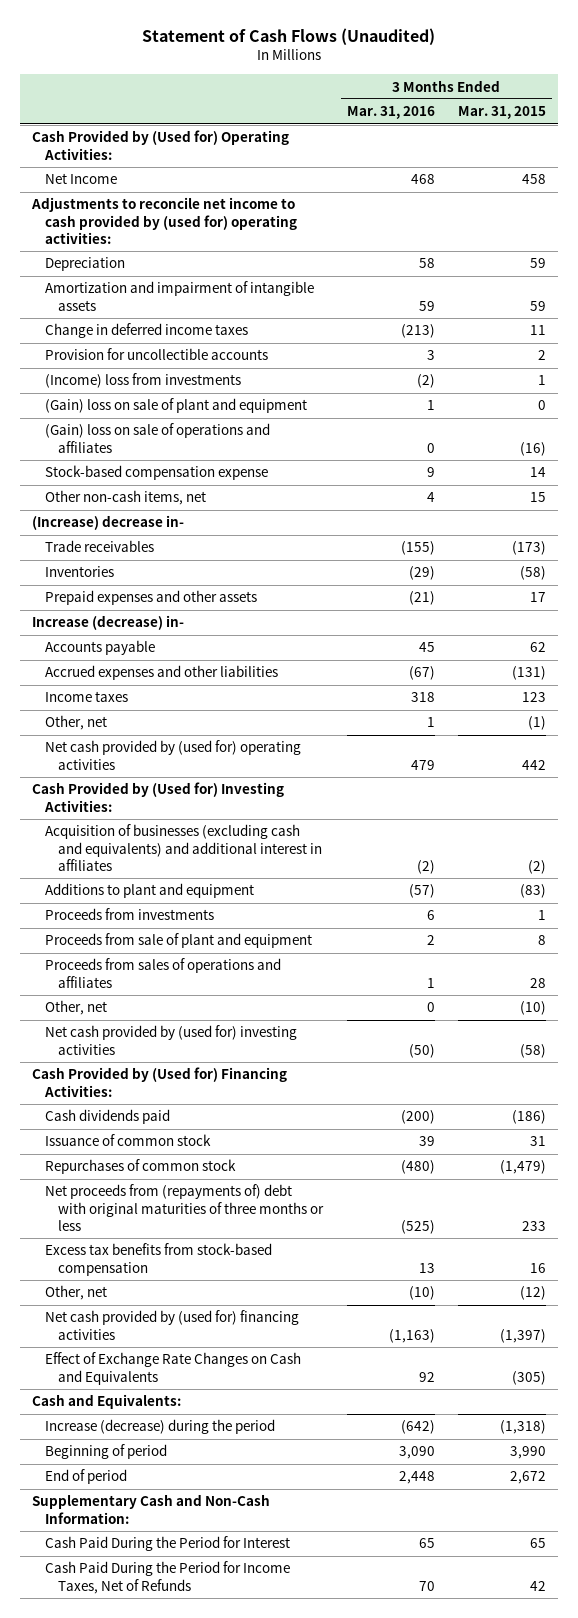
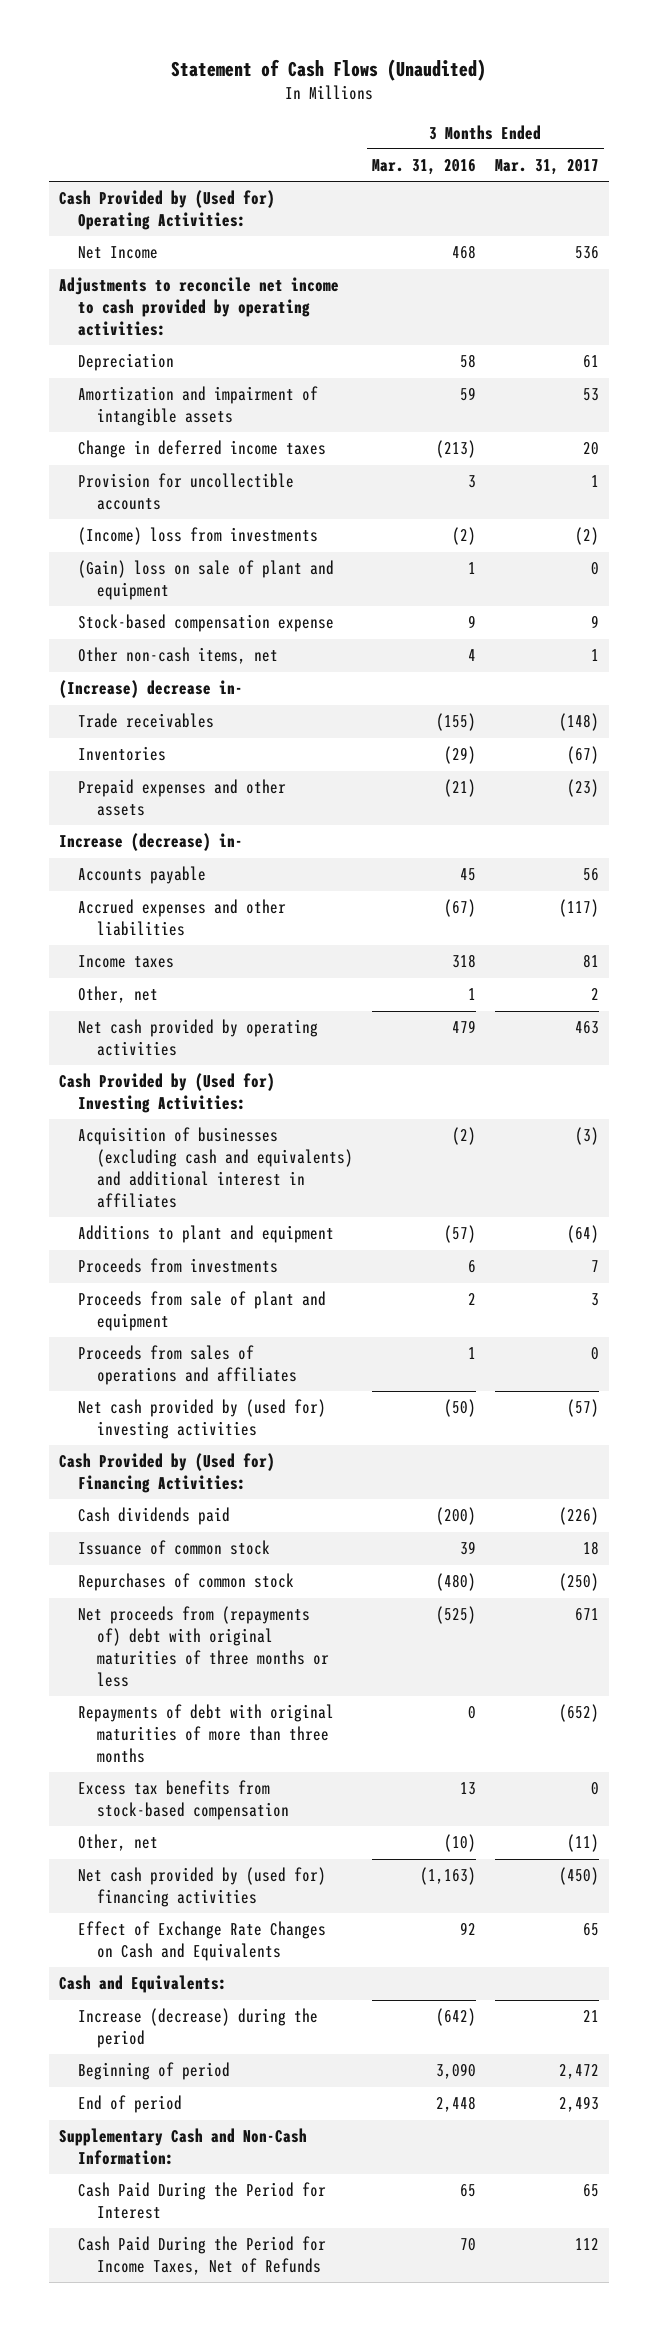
[458,106,547,120] Mar. 31, 2015 -> none
none -> [495,159,600,176] Mar. 31, 2017
[31,197,298,244] Adjustments to reconcile net income to cash provided by (used for) operating activities: -> [58,277,339,337] Adjustments to reconcile net income to cash provided by operating activities:
[45,423,271,453] (Gain) loss on sale of operations and affiliates -> none
[45,740,302,770] Net cash provided by (used for) operating activities -> [77,1019,318,1057] Net cash provided by operating activities
[45,1000,108,1016] Other, net -> none
none -> [77,1704,334,1764] Repayments of debt with original maturities of more than three months

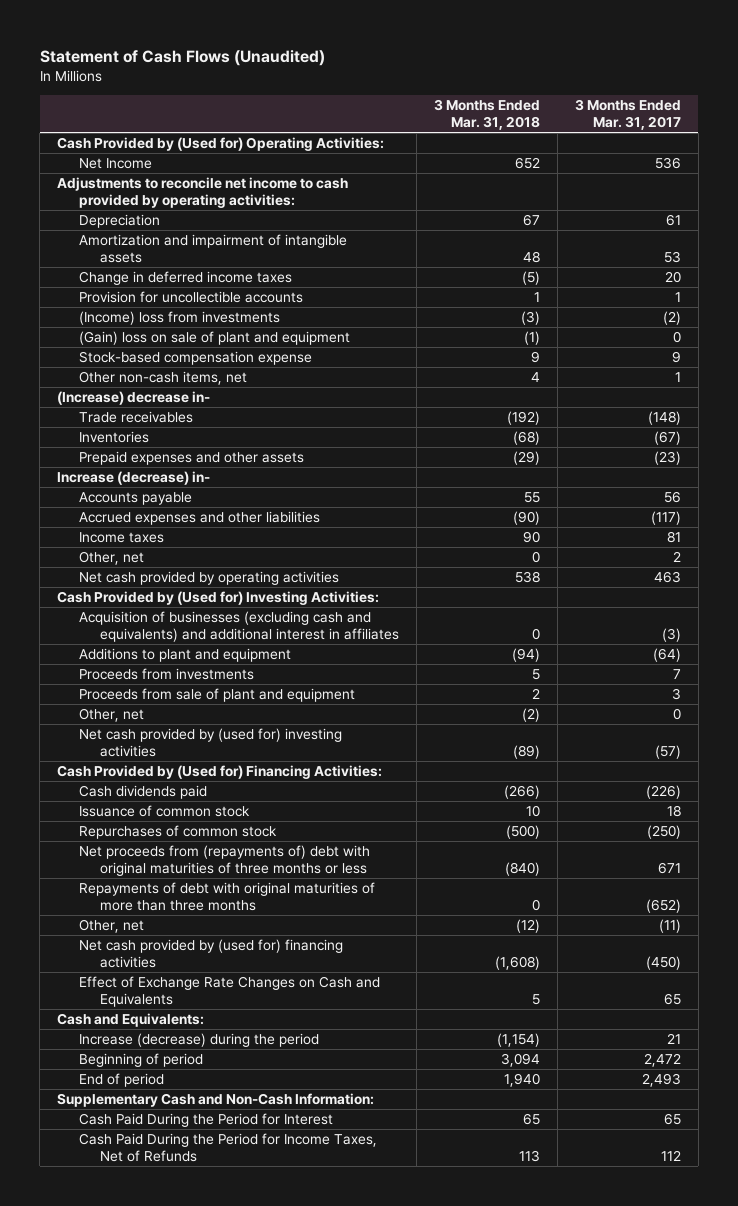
[371,159,476,176] Mar. 31, 2016 -> none
none -> [433,98,540,130] 3 Months Ended Mar. 31, 2018
[77,1345,297,1386] Proceeds from sales of operations and affiliates -> none
none -> [78,708,144,723] Other, net
[77,1780,289,1821] Excess tax benefits from stock-based compensation -> none

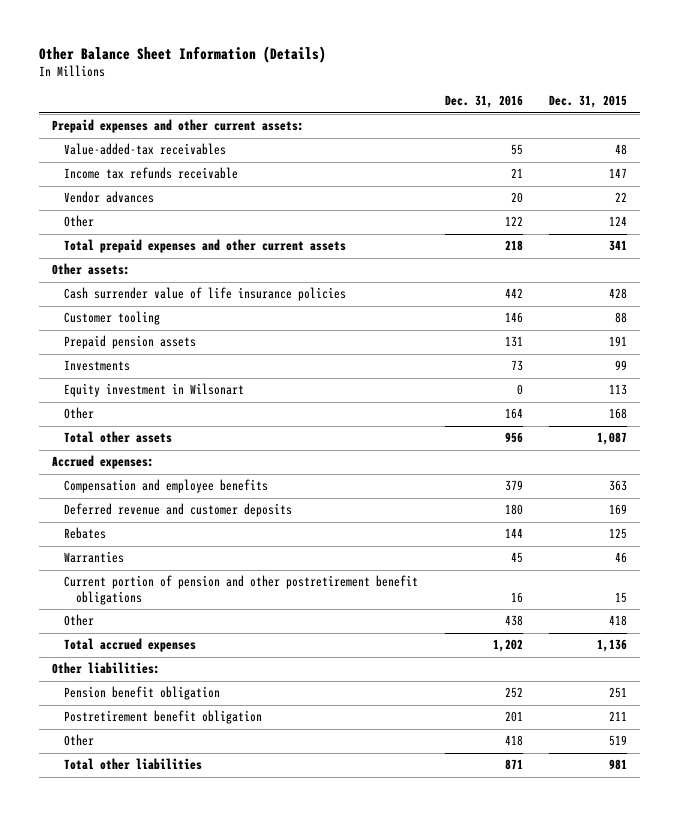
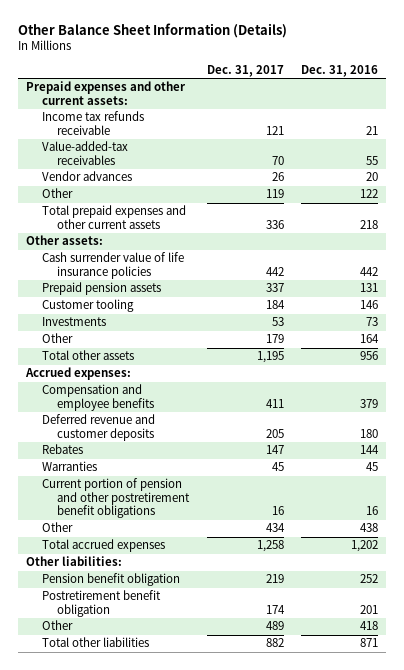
[549,95,628,109] Dec. 31, 2015 -> none
none -> [206,65,284,78] Dec. 31, 2017
[63,143,226,156] Value-added-tax receivables -> [41,141,128,165] Value-added-tax receivables
[63,311,160,326] Customer tooling -> [41,299,134,313] Customer tooling
[63,383,244,398] Equity investment in Wilsonart -> none

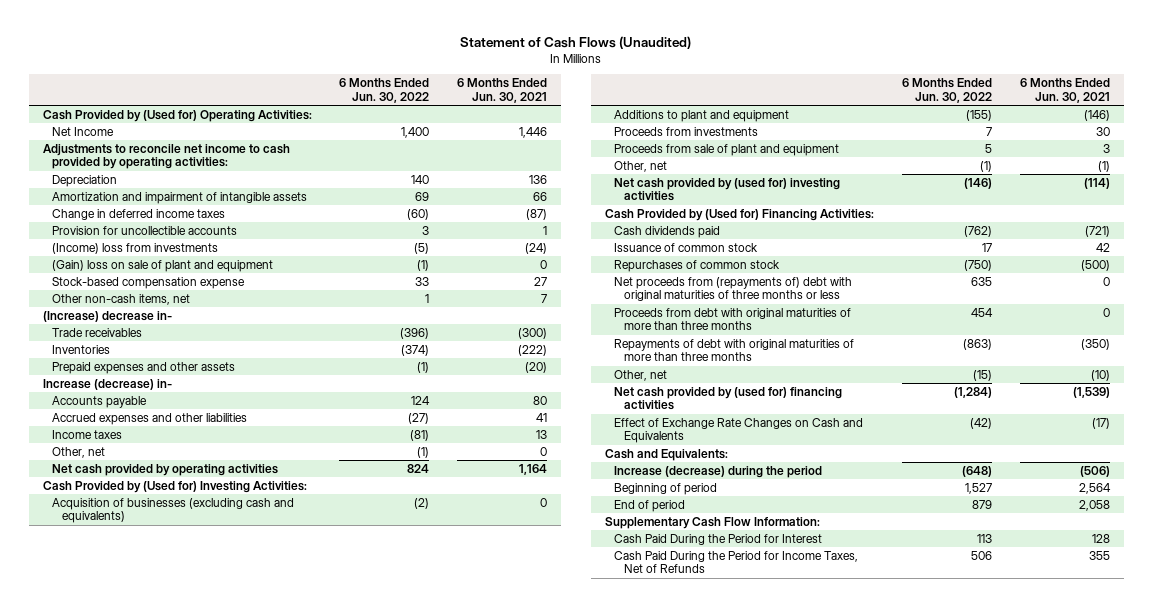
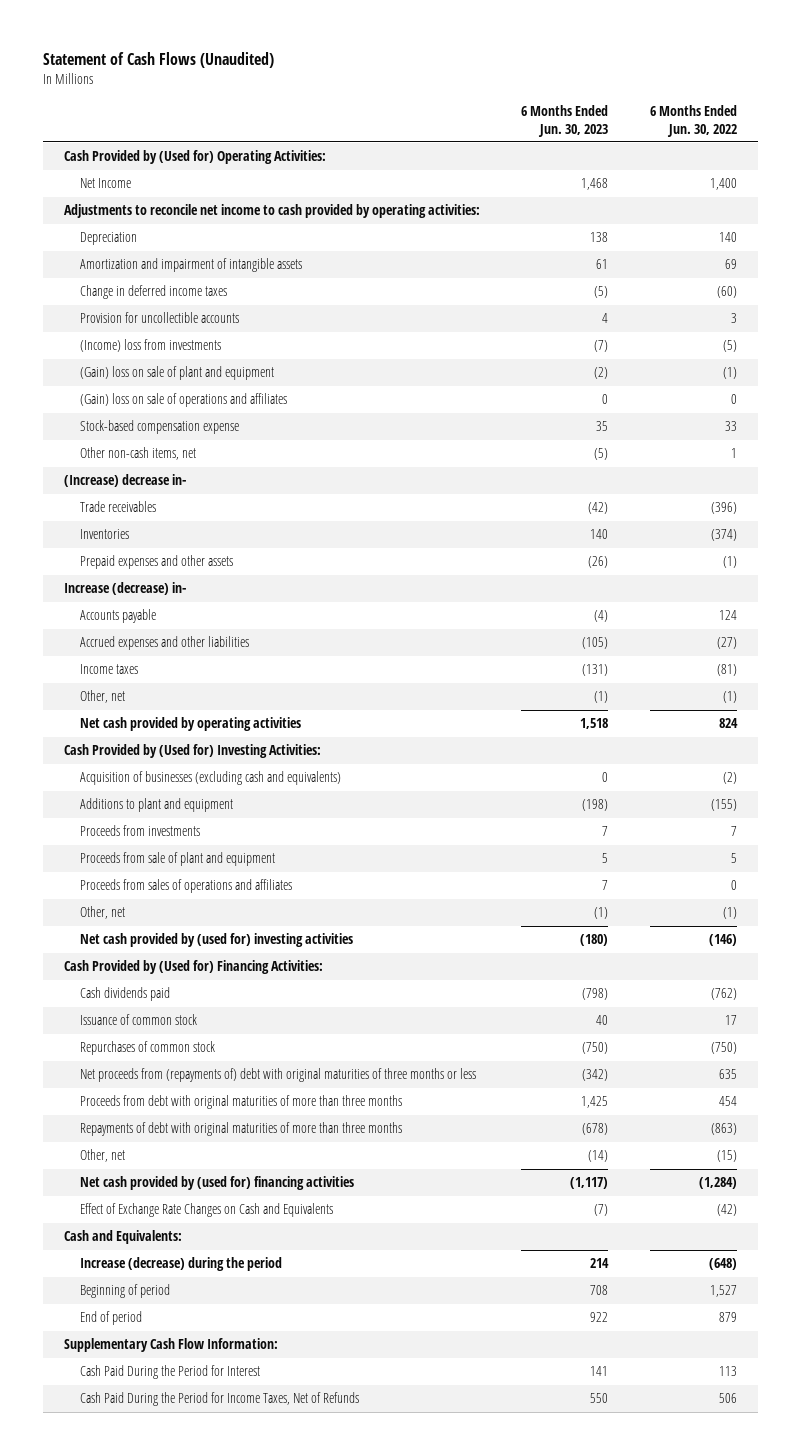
[457,78,548,103] 6 Months Ended Jun. 30, 2021 -> none
none -> [521,104,609,137] 6 Months Ended Jun. 30, 2023
none -> [79,393,287,408] (Gain) loss on sale of operations and affiliates
none -> [79,879,292,894] Proceeds from sales of operations and affiliates

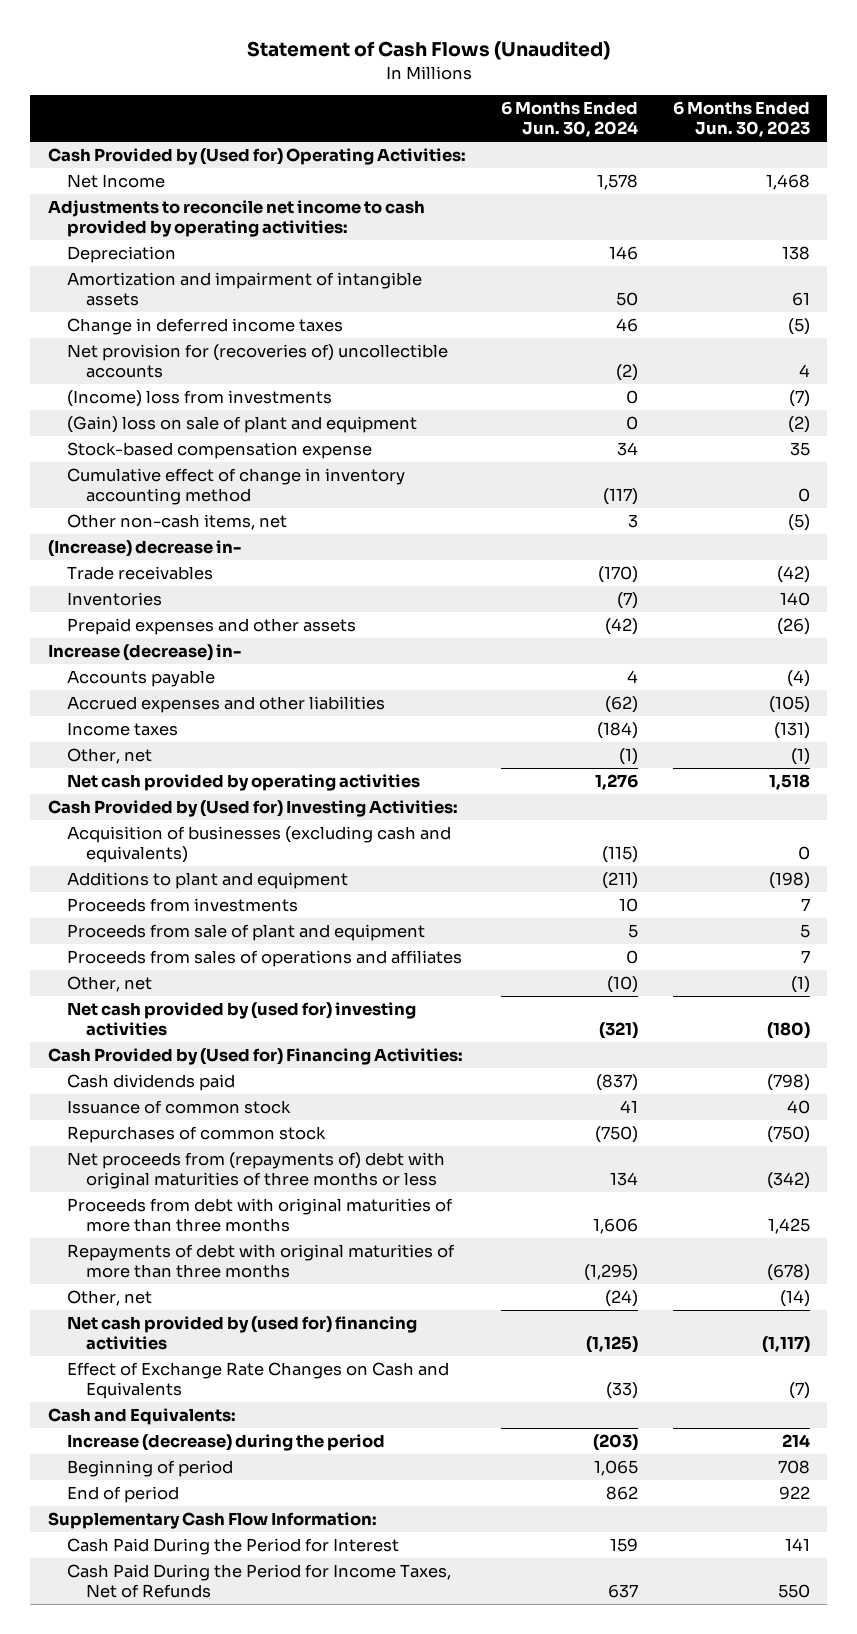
[650,104,738,137] 6 Months Ended Jun. 30, 2022 -> none
none -> [500,101,638,138] 6 Months Ended Jun. 30, 2024
[79,312,239,324] Provision for uncollectible accounts -> [66,344,448,379] Net provision for (recoveries of) uncollectible accounts
[79,393,287,408] (Gain) loss on sale of operations and affiliates -> none
none -> [66,468,405,506] Cumulative effect of change in inventory accounting method

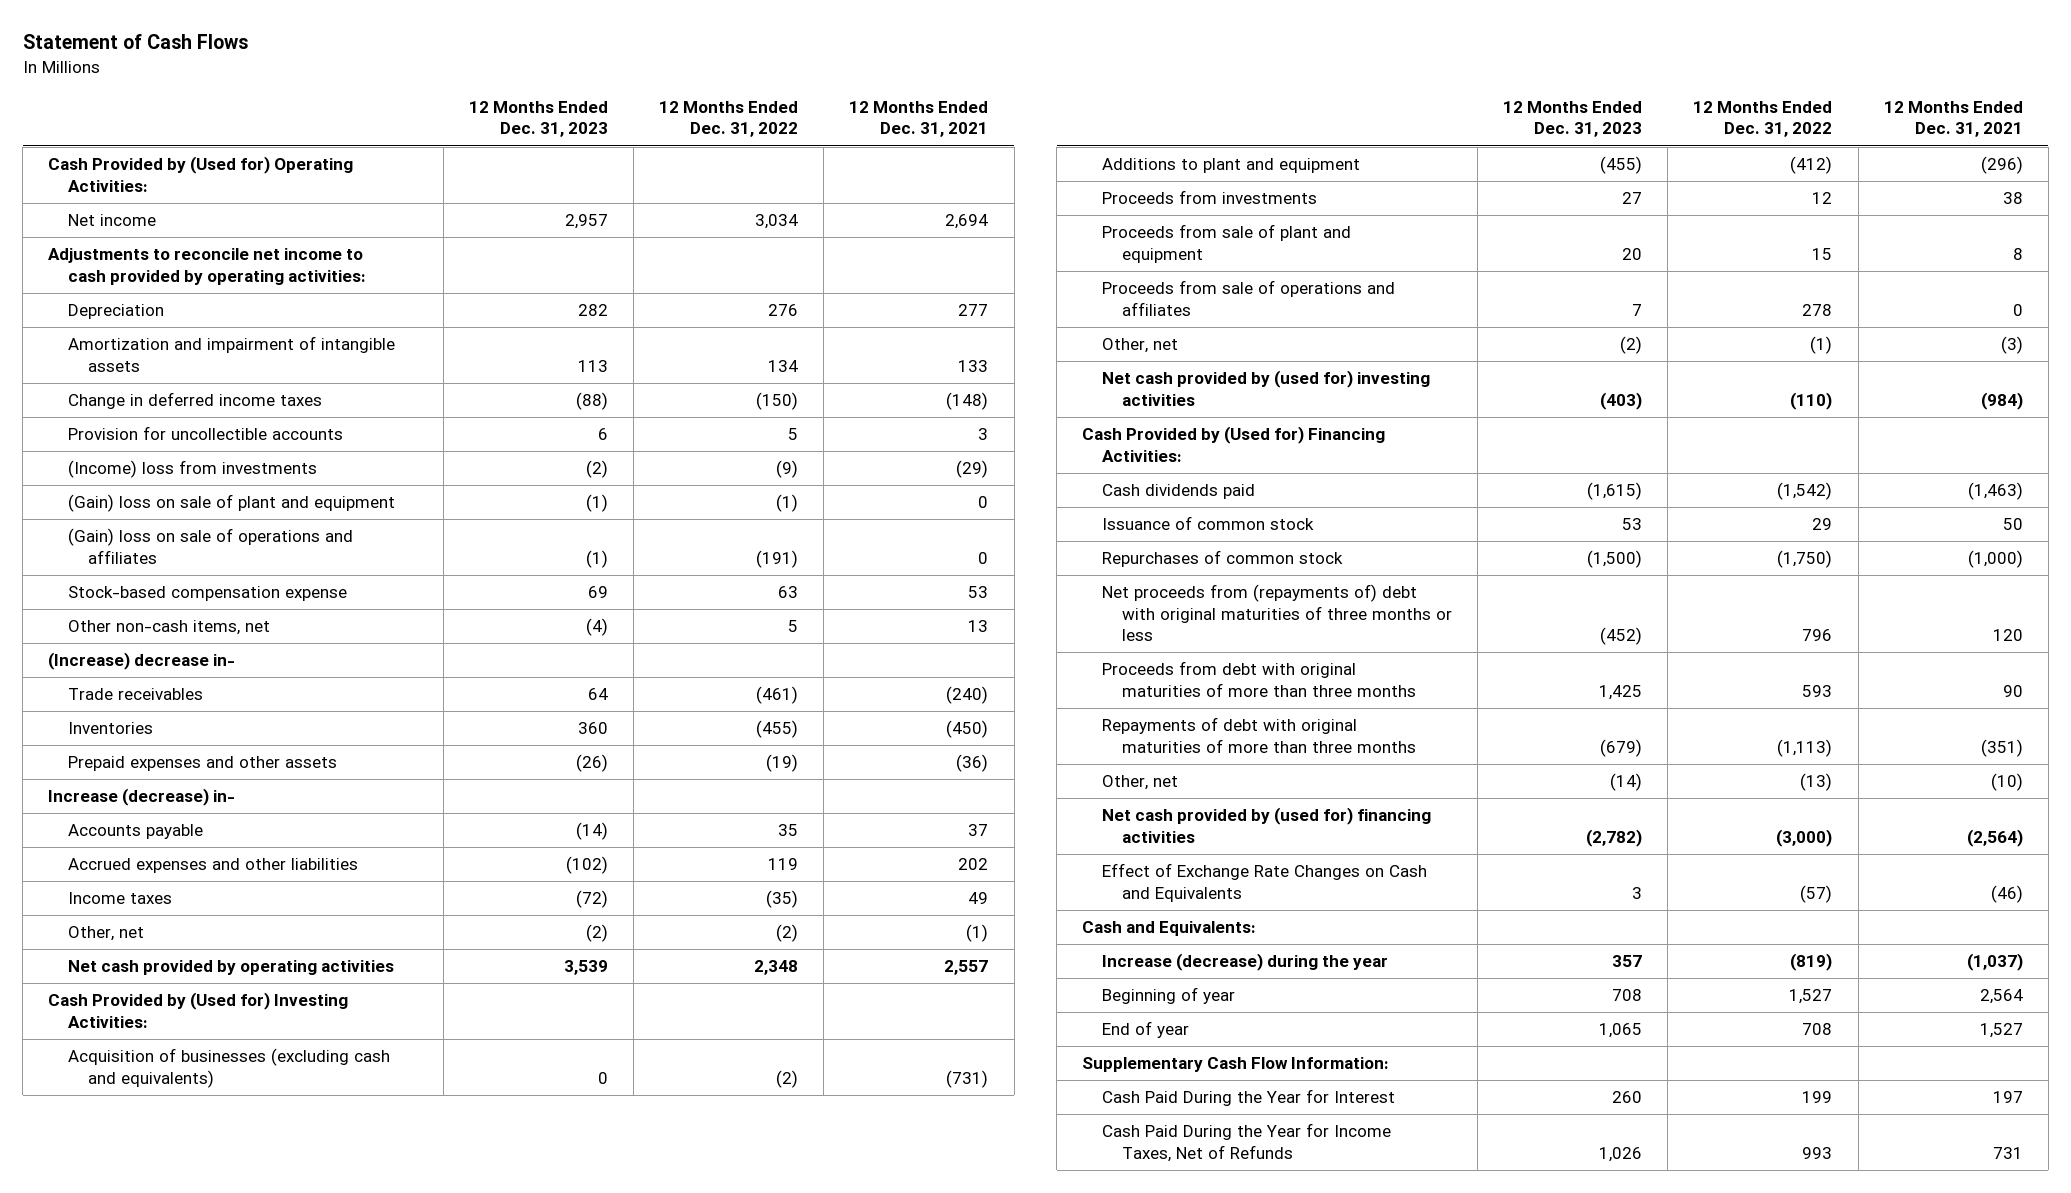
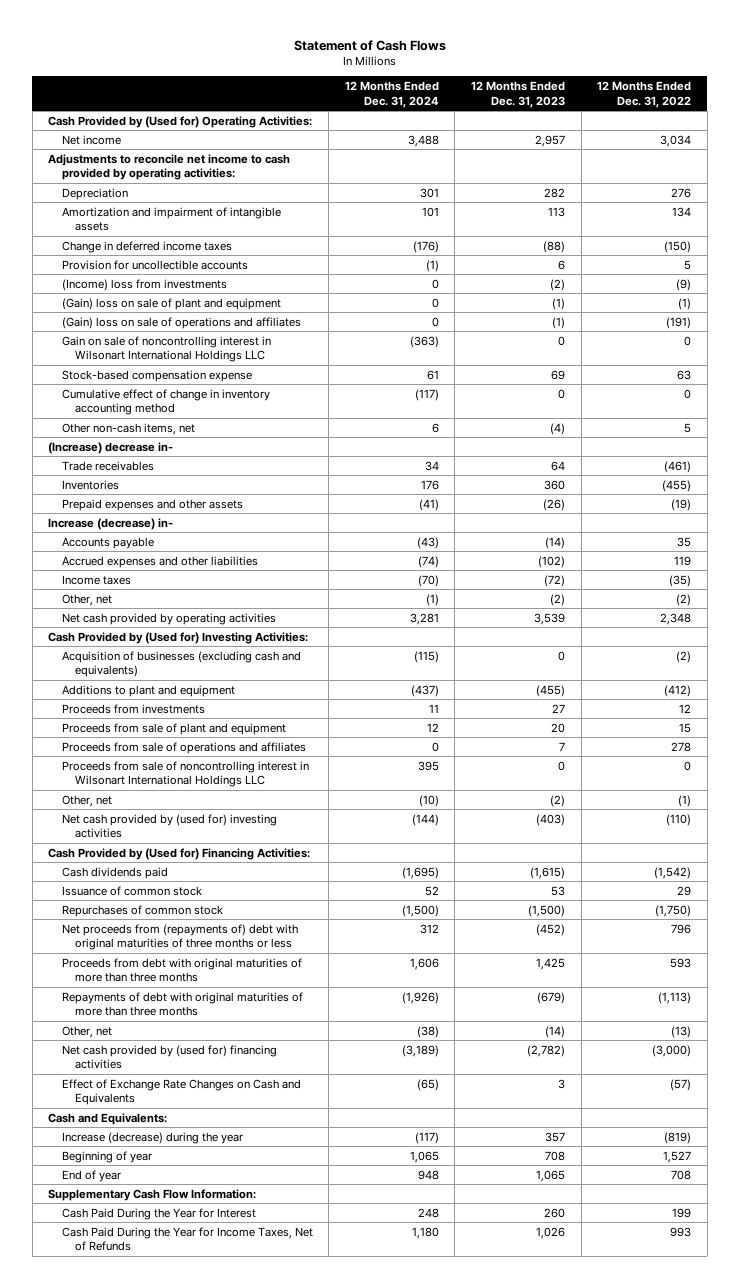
[849,101,989,138] 12 Months Ended Dec. 31, 2021 -> none
none -> [344,81,439,108] 12 Months Ended Dec. 31, 2024
none -> [61,335,271,363] Gain on sale of noncontrolling interest in Wilsonart International Holdings LLC
none -> [61,388,270,416] Cumulative effect of change in inventory accounting method
none -> [61,760,309,788] Proceeds from sale of noncontrolling interest in Wilsonart International Holdings LLC

